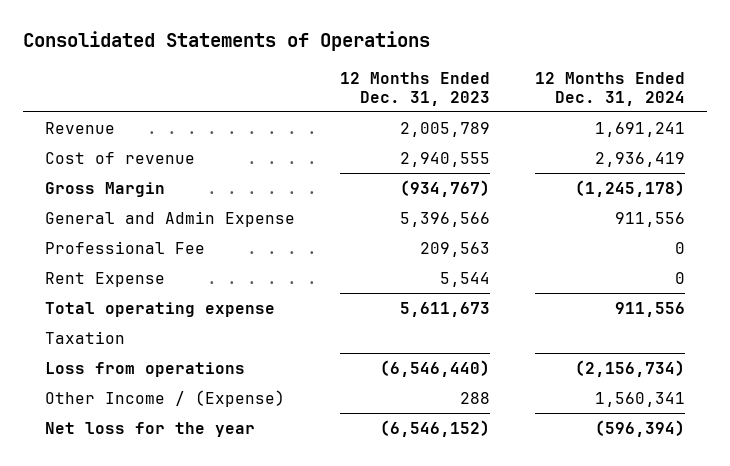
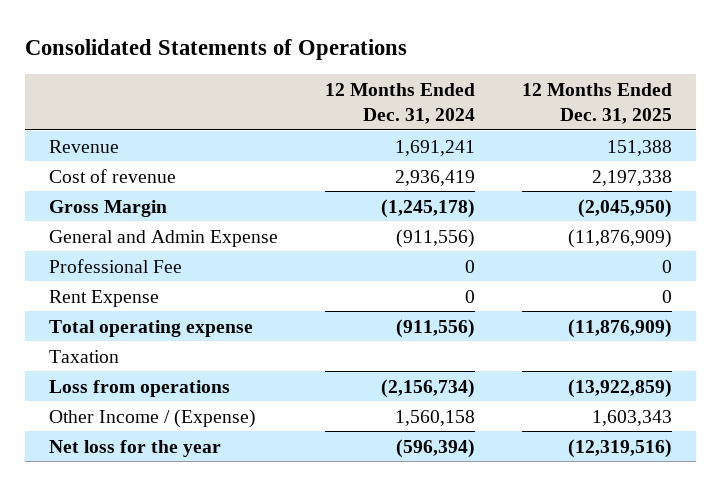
[339,72,490,106] 12 Months Ended Dec. 31, 2023 -> none
none -> [522,82,673,124] 12 Months Ended Dec. 31, 2025
[614,211,685,227] 911,556 -> [395,228,475,248] (911,556)
[614,301,685,317] 911,556 -> [395,318,475,338] (911,556)
[594,391,685,407] 1,560,341 -> [394,409,475,426] 1,560,158

